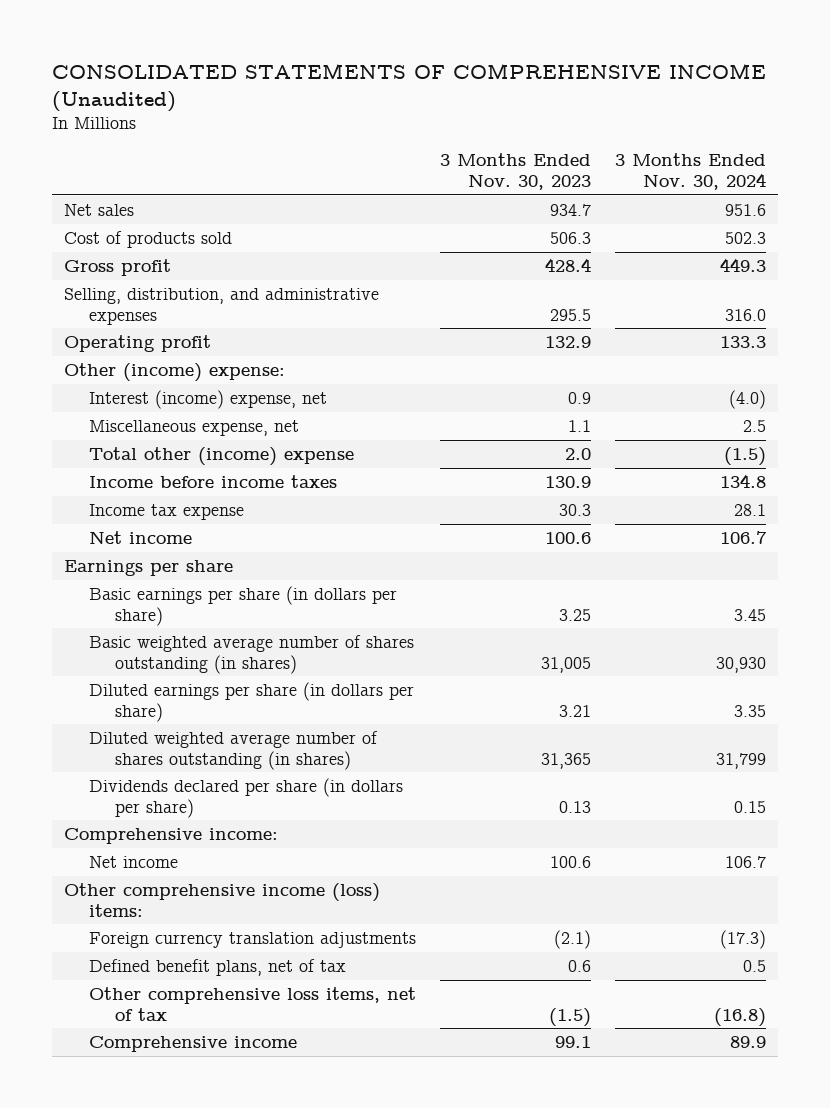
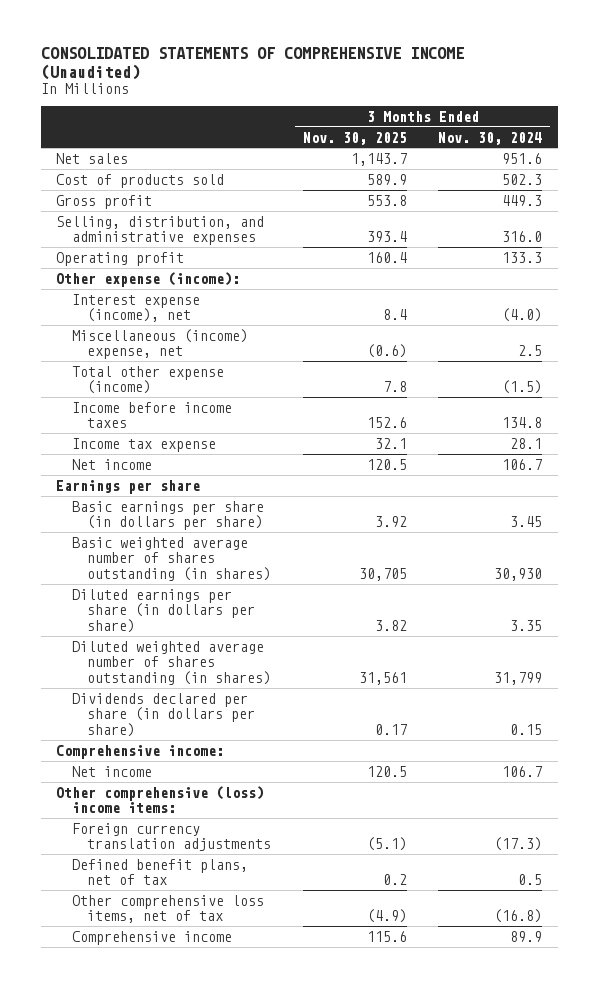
[440,153,592,190] 3 Months Ended Nov. 30, 2023 -> none
none -> [302,131,407,145] Nov. 30, 2025
[63,362,285,382] Other (income) expense: -> [56,271,241,287] Other expense (income):
[89,389,328,409] Interest (income) expense, net -> [71,293,200,323] Interest expense (income), net
[89,419,300,436] Miscellaneous expense, net -> [71,328,248,360] Miscellaneous (income) expense, net
[89,446,355,466] Total other (income) expense -> [71,365,224,395] Total other expense (income)
[63,882,380,917] Other comprehensive income (loss) items: -> [56,785,265,814] Other comprehensive (loss) income items:

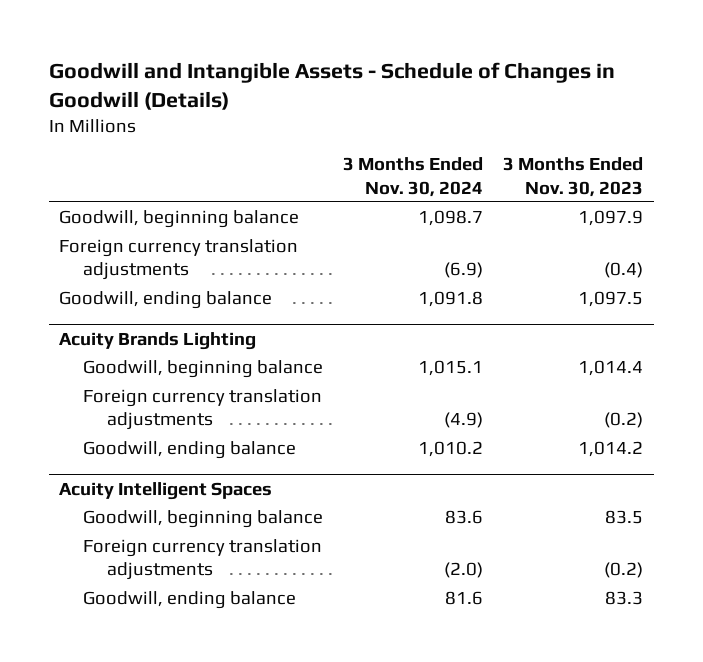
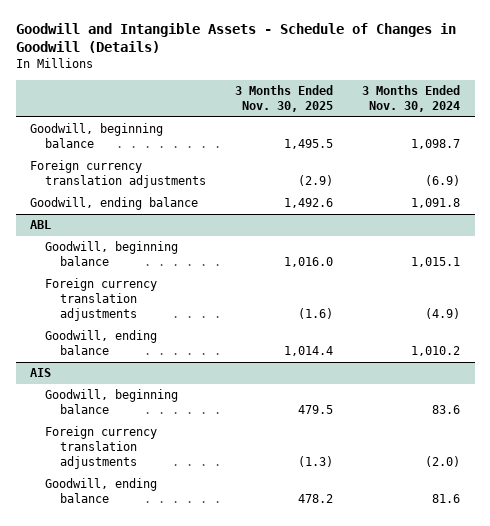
[503,157,644,197] 3 Months Ended Nov. 30, 2023 -> none
none -> [235,85,334,113] 3 Months Ended Nov. 30, 2025
[59,331,257,350] Acuity Brands Lighting -> [30,220,52,230] ABL
[59,481,273,500] Acuity Intelligent Spaces -> [30,368,52,378] AIS

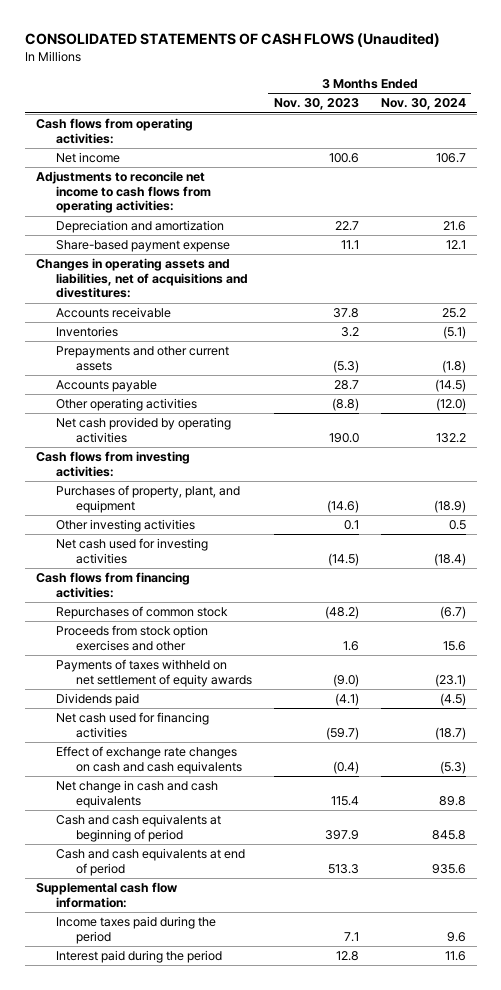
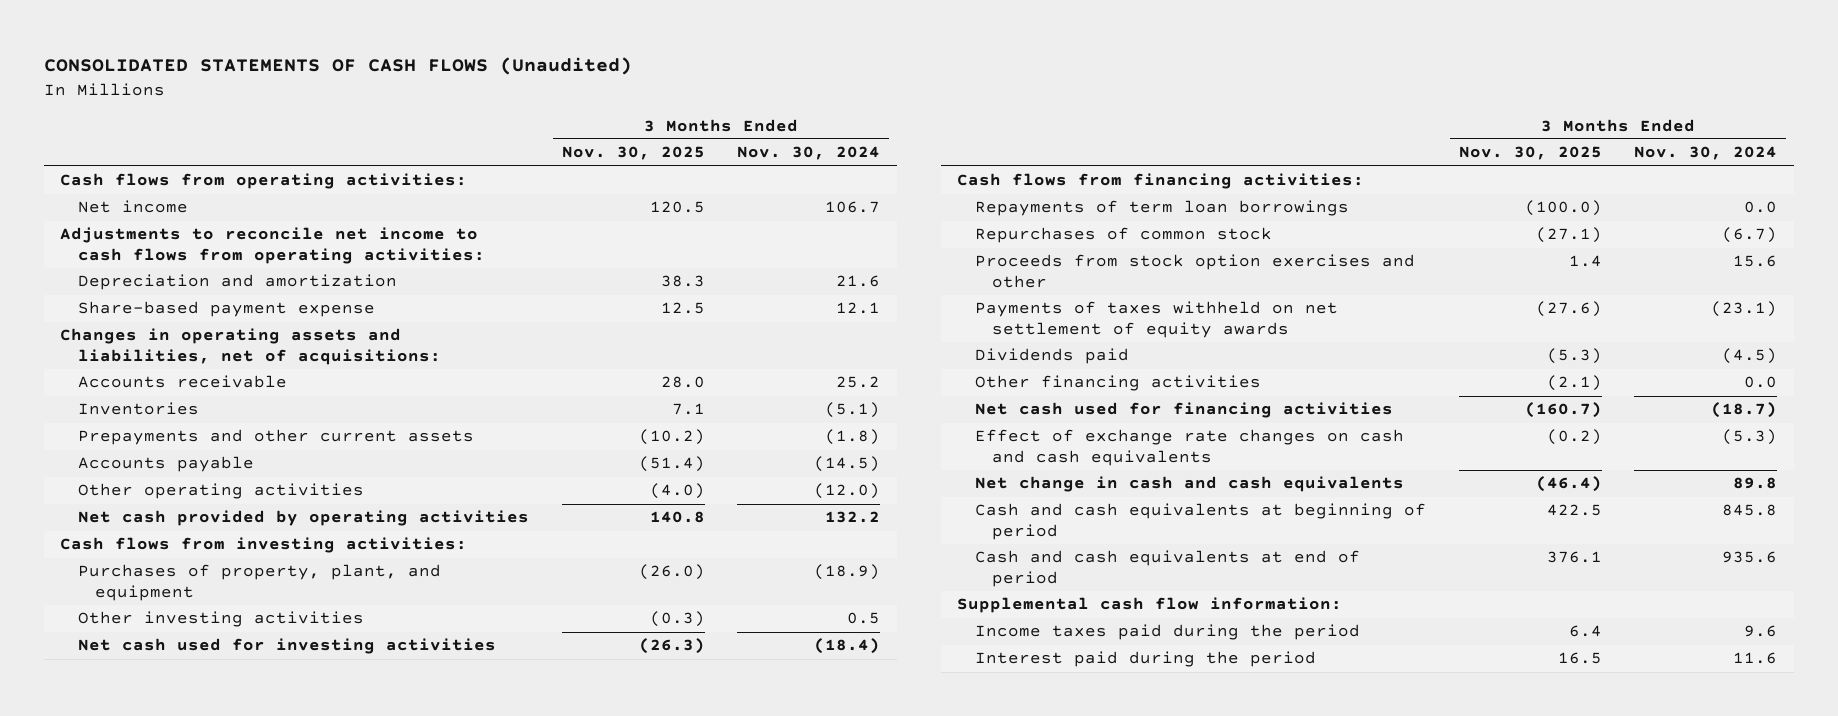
[273,98,359,111] Nov. 30, 2023 -> none
none -> [561,146,705,161] Nov. 30, 2025
[35,258,248,299] Changes in operating assets and liabilities, net of acquisitions and divestitures: -> [60,328,441,365] Changes in operating assets and liabilities, net of acquisitions:
none -> [974,200,1349,217] Repayments of term loan borrowings
none -> [974,375,1261,392] Other financing activities

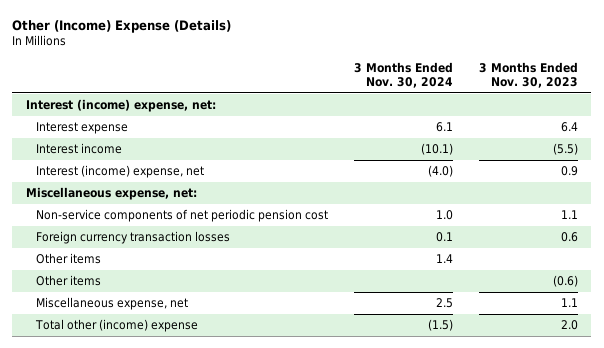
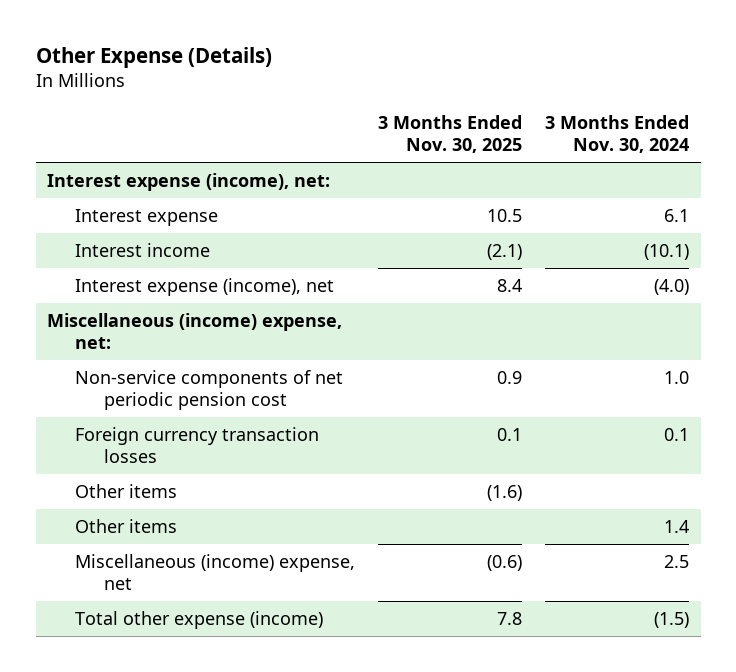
[12,20,232,34] Other (Income) Expense (Details) -> [35,47,272,69] Other Expense (Details)
[479,61,579,89] 3 Months Ended Nov. 30, 2023 -> none
none -> [378,115,523,154] 3 Months Ended Nov. 30, 2025
[25,99,216,113] Interest (income) expense, net: -> [46,172,330,191] Interest expense (income), net:
[36,165,205,179] Interest (income) expense, net -> [75,277,335,296] Interest expense (income), net
[25,187,197,201] Miscellaneous expense, net: -> [46,312,342,349] Miscellaneous (income) expense, net:
[36,253,102,265] Other items -> [75,518,178,533] Other items
[36,297,189,311] Miscellaneous expense, net -> [75,553,356,590] Miscellaneous (income) expense, net
[35,319,199,333] Total other (income) expense -> [75,610,324,629] Total other expense (income)

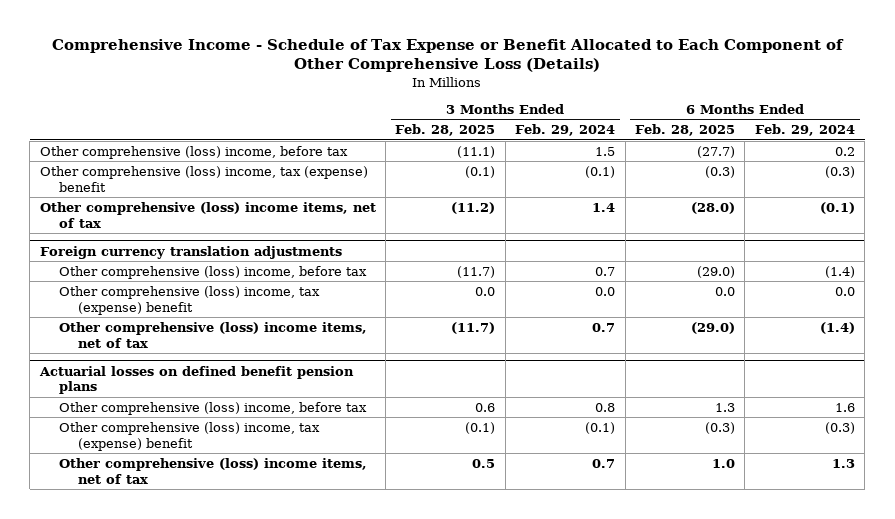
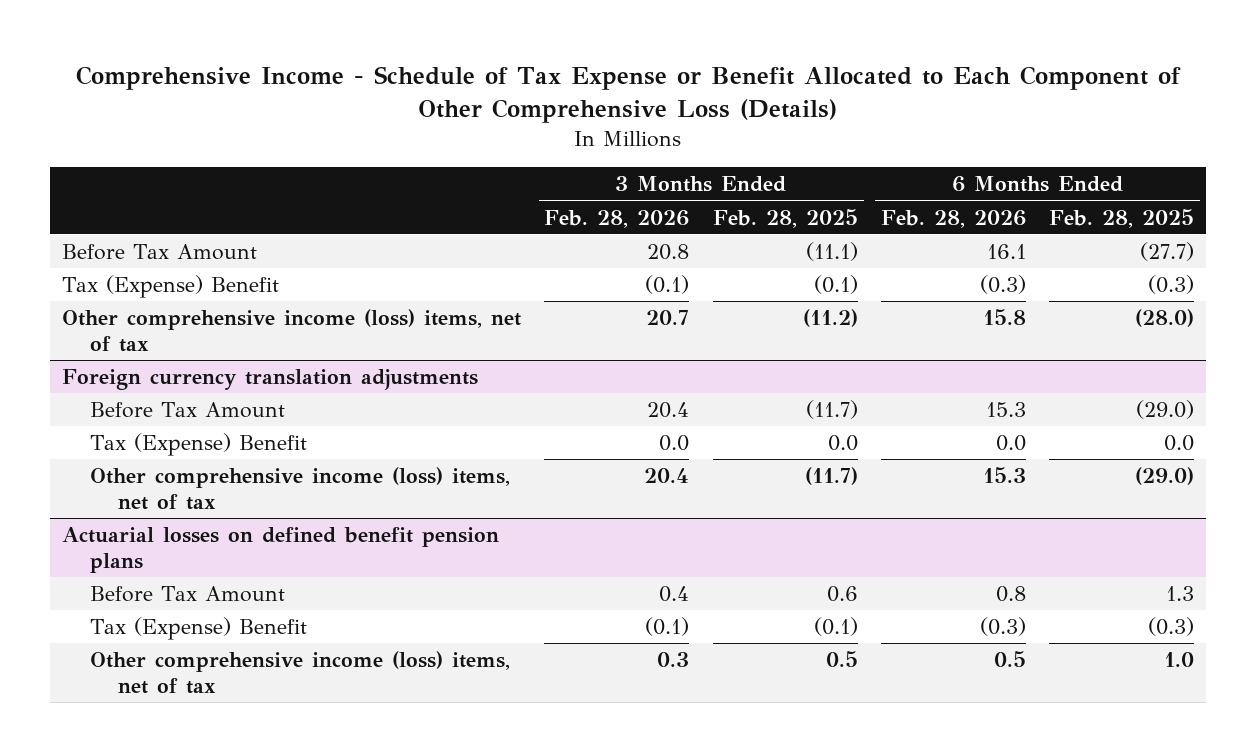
[515,124,616,137] Feb. 29, 2024 -> none
[754,124,855,137] Feb. 29, 2024 -> none
none -> [544,209,690,228] Feb. 28, 2026
none -> [881,209,1027,228] Feb. 28, 2026
[39,145,348,159] Other comprehensive (loss) income, before tax -> [62,244,258,261] Before Tax Amount
[39,165,368,192] Other comprehensive (loss) income, tax (expense) benefit -> [62,275,280,299] Tax (Expense) Benefit
[39,201,376,228] Other comprehensive (loss) income items, net of tax -> [62,309,522,352] Other comprehensive income (loss) items, net of tax
[58,265,367,279] Other comprehensive (loss) income, before tax -> [90,402,286,419] Before Tax Amount
[58,285,320,315] Other comprehensive (loss) income, tax (expense) benefit -> [90,433,308,457] Tax (Expense) Benefit
[58,321,367,348] Other comprehensive (loss) income items, net of tax -> [90,467,511,510] Other comprehensive income (loss) items, net of tax
[58,401,367,415] Other comprehensive (loss) income, before tax -> [90,586,286,603] Before Tax Amount
[58,421,320,451] Other comprehensive (loss) income, tax (expense) benefit -> [90,617,308,641] Tax (Expense) Benefit
[58,457,367,484] Other comprehensive (loss) income items, net of tax -> [90,651,511,694] Other comprehensive income (loss) items, net of tax

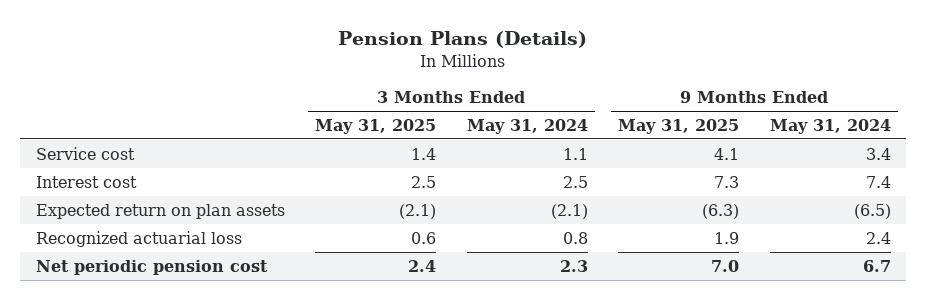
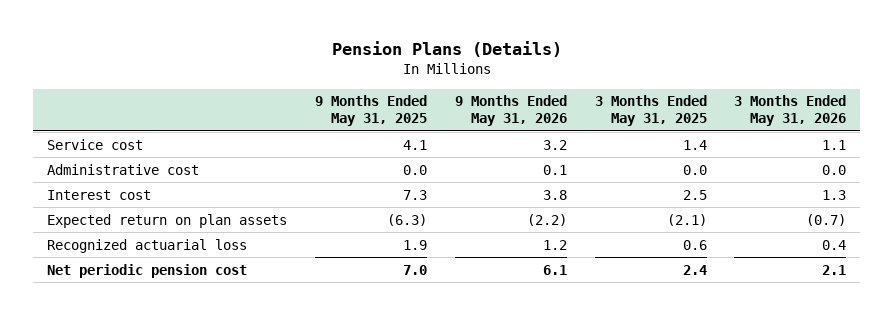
[466,118,588,134] May 31, 2024 -> none
[769,118,891,134] May 31, 2024 -> none
none -> [454,95,567,127] 9 Months Ended May 31, 2026
none -> [734,95,847,127] 3 Months Ended May 31, 2026
none -> [47,163,200,175] Administrative cost

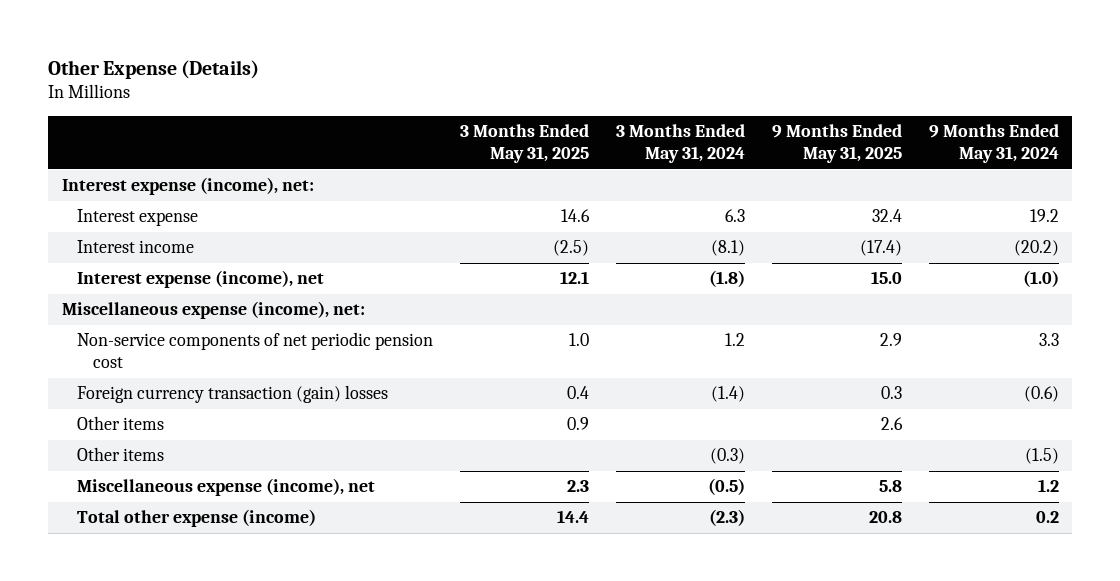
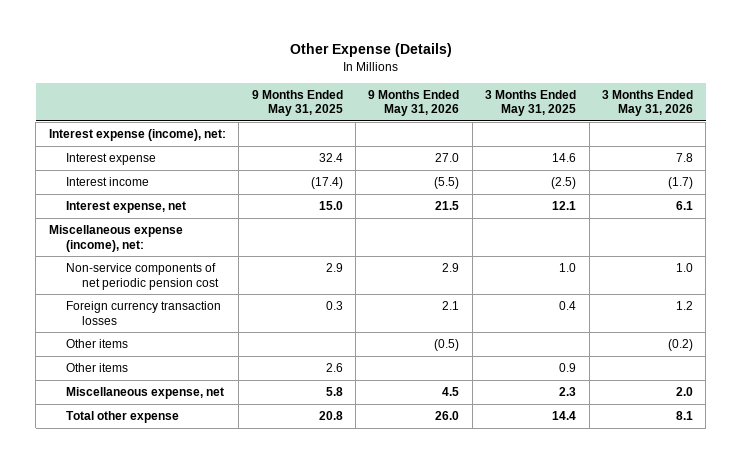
[615,124,745,164] 3 Months Ended May 31, 2024 -> none
[928,124,1059,164] 9 Months Ended May 31, 2024 -> none
none -> [368,89,460,117] 9 Months Ended May 31, 2026
none -> [601,89,693,117] 3 Months Ended May 31, 2026
[77,270,325,289] Interest expense (income), net -> [65,200,186,213] Interest expense, net
[77,385,389,404] Foreign currency transaction (gain) losses -> [65,300,221,325] Foreign currency transaction losses
[77,416,165,431] Other items -> [65,362,128,372] Other items
[77,478,376,497] Miscellaneous expense (income), net -> [65,386,224,399] Miscellaneous expense, net
[77,509,317,528] Total other expense (income) -> [65,410,179,423] Total other expense

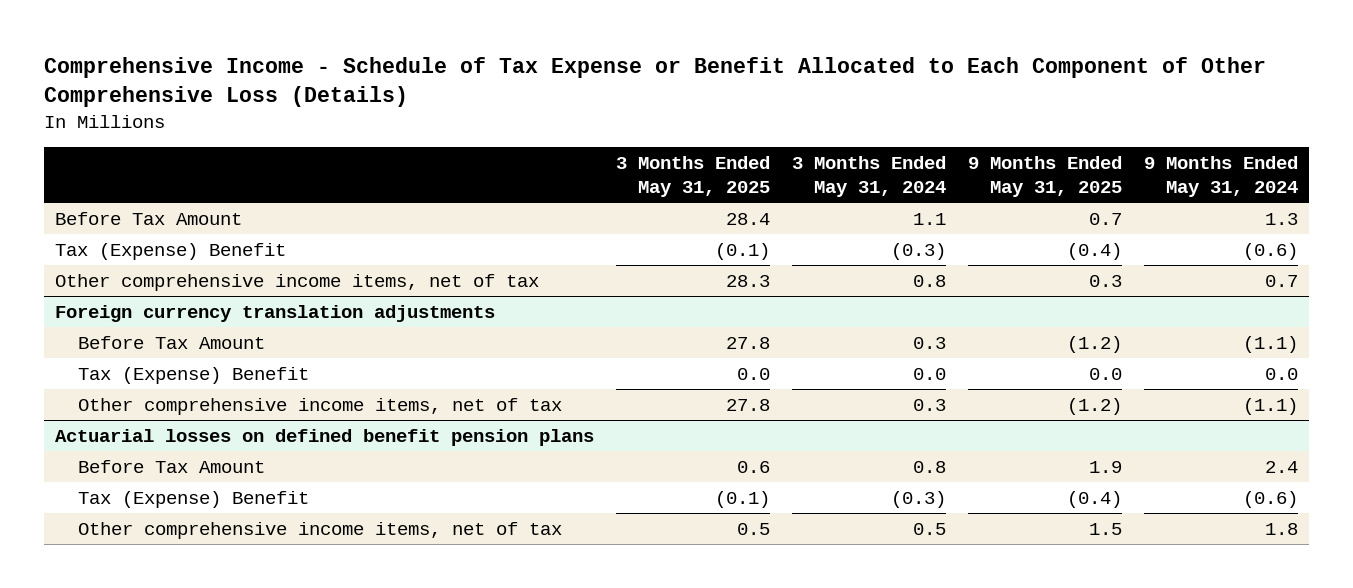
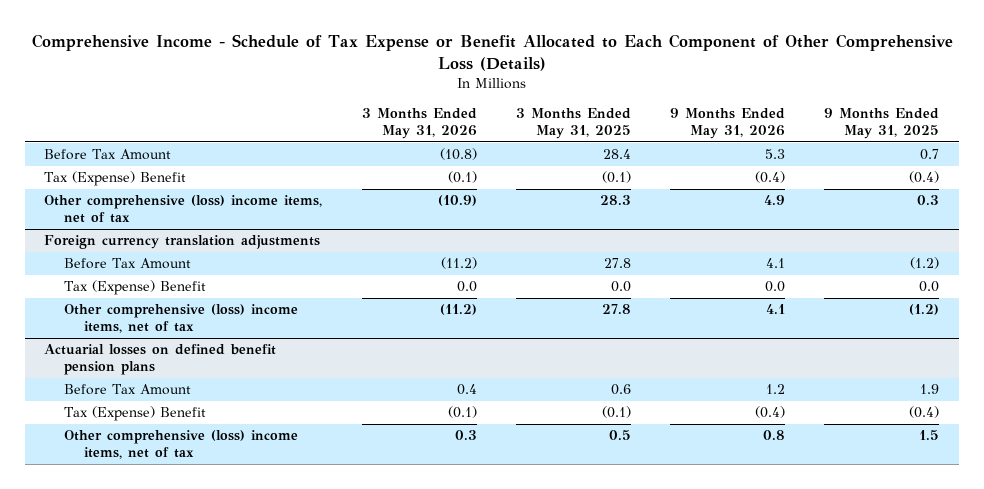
[792,155,947,197] 3 Months Ended May 31, 2024 -> none
[1143,155,1298,197] 9 Months Ended May 31, 2024 -> none
none -> [361,108,477,140] 3 Months Ended May 31, 2026
none -> [670,108,786,140] 9 Months Ended May 31, 2026
[55,273,540,291] Other comprehensive income items, net of tax -> [44,195,323,224] Other comprehensive (loss) income items, net of tax
[78,397,563,415] Other comprehensive income items, net of tax -> [64,304,299,334] Other comprehensive (loss) income items, net of tax
[78,521,563,539] Other comprehensive income items, net of tax -> [64,430,299,460] Other comprehensive (loss) income items, net of tax

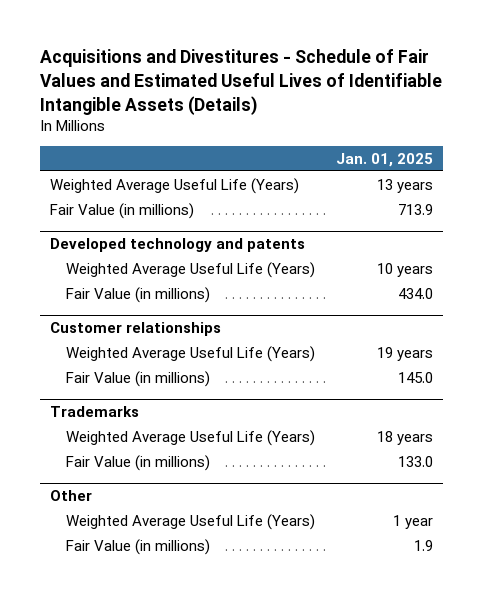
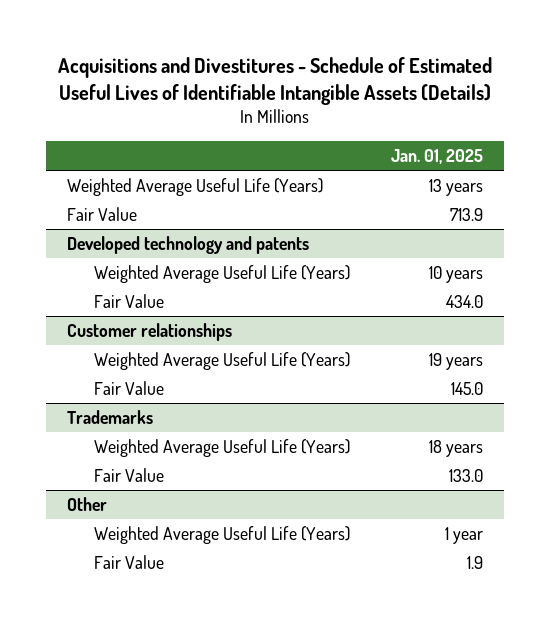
[39,49,442,115] Acquisitions and Divestitures - Schedule of Fair Values and Estimated Useful Lives of Identifiable Intangible Assets (Details) -> [58,56,493,105] Acquisitions and Divestitures - Schedule of Estimated Useful Lives of Identifiable Intangible Assets (Details)
[50,202,195,219] Fair Value (in millions) -> [66,206,137,221] Fair Value
[66,286,211,303] Fair Value (in millions) -> [93,293,164,308] Fair Value
[66,370,211,387] Fair Value (in millions) -> [93,380,164,395] Fair Value
[66,454,211,471] Fair Value (in millions) -> [93,467,164,482] Fair Value
[66,538,211,555] Fair Value (in millions) -> [93,554,164,569] Fair Value

